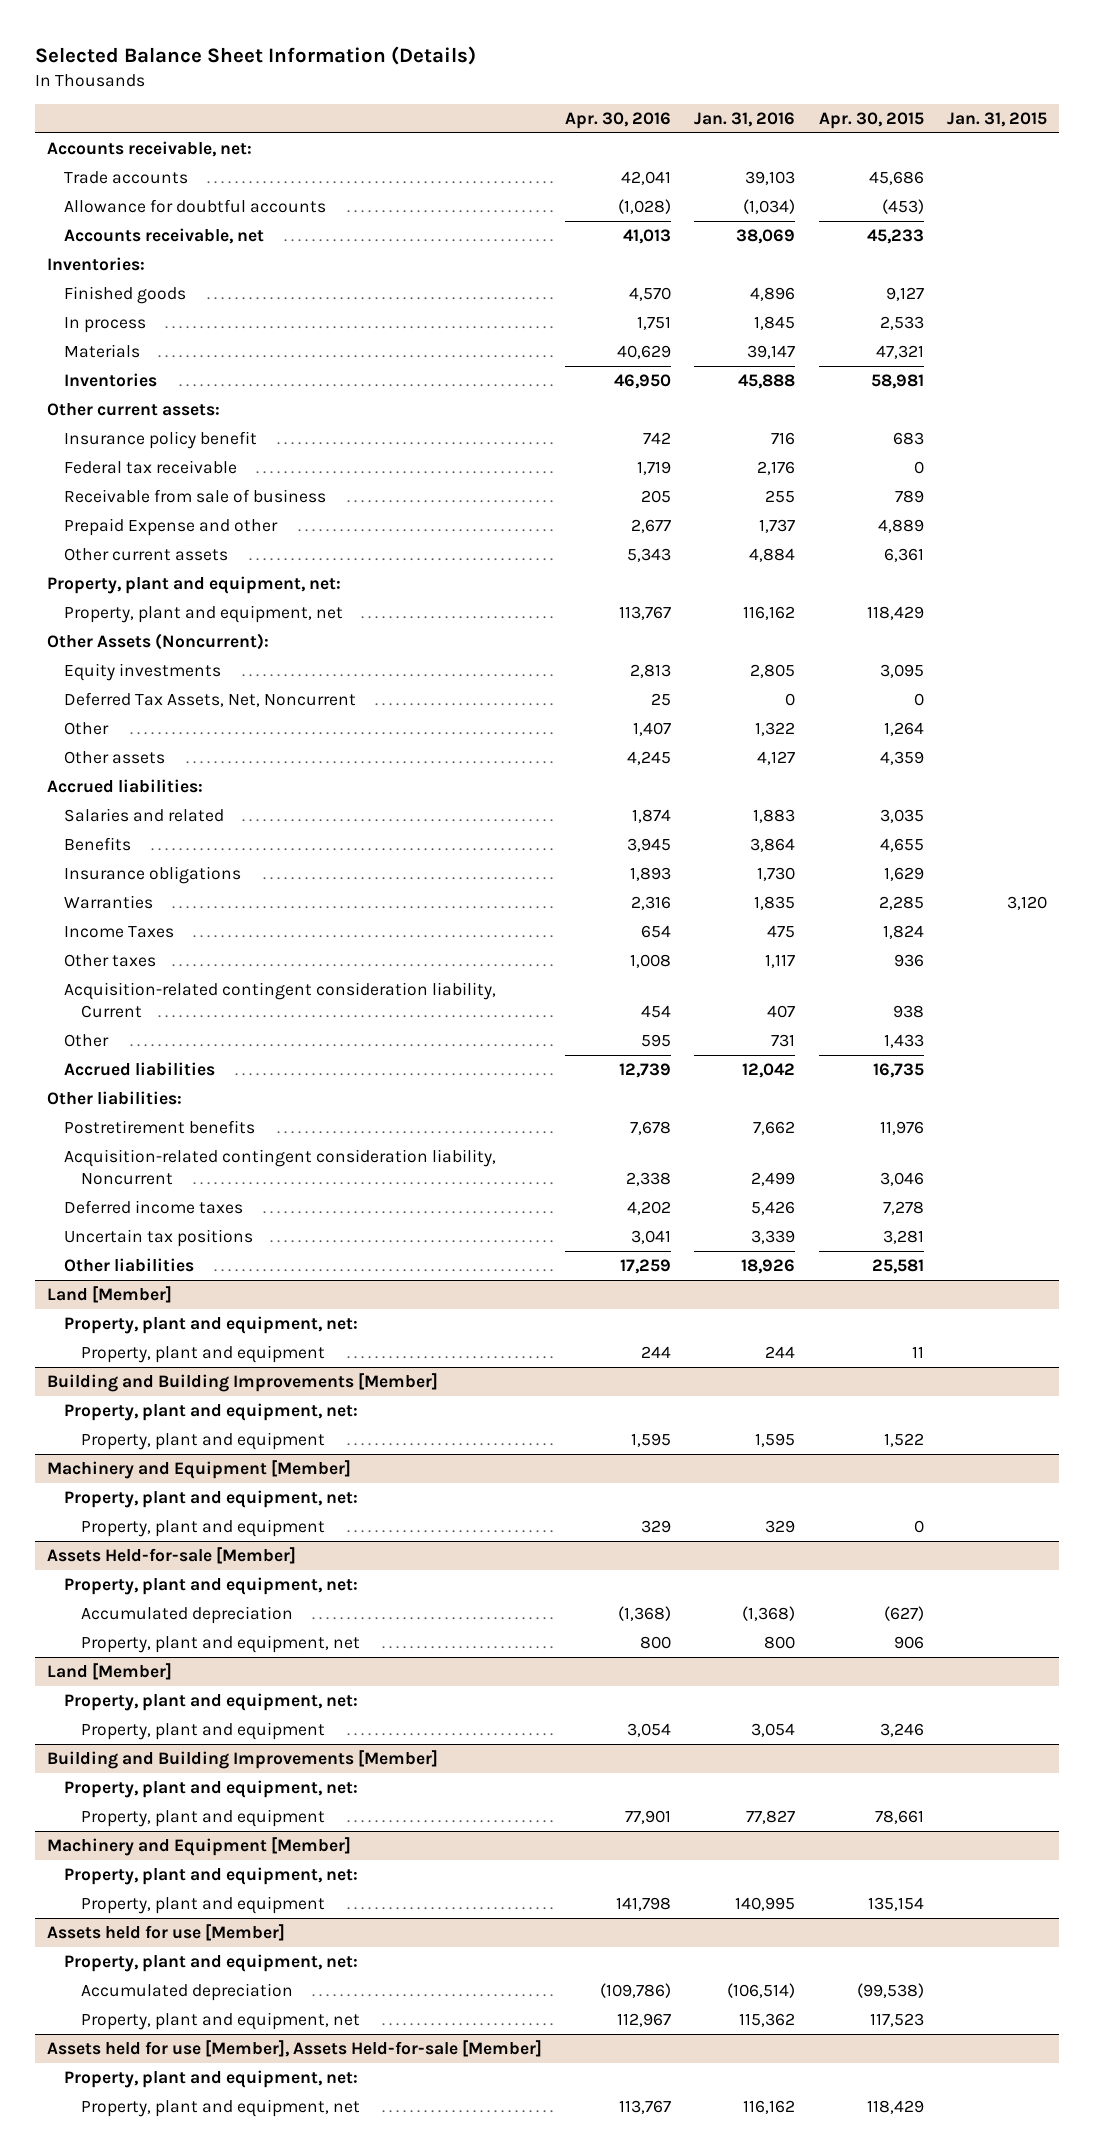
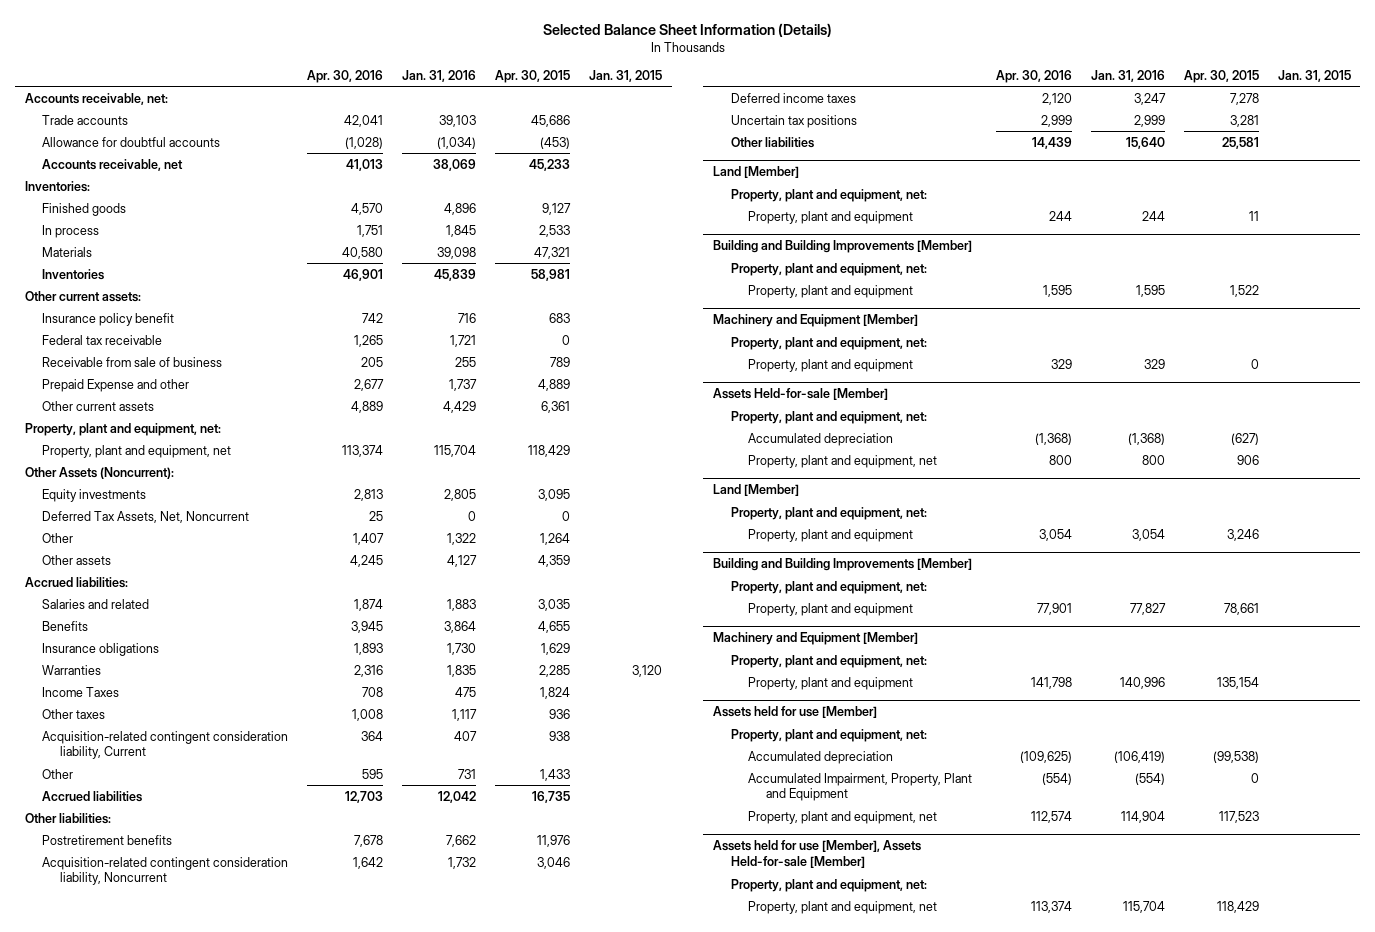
[616,345,671,360] 40,629 -> [342,246,384,259] 40,580
[747,345,796,360] 39,147 -> [437,246,477,259] 39,098
[613,374,671,390] 46,950 -> [343,268,384,281] 46,901
[738,374,796,390] 45,888 -> [434,268,477,281] 45,839
[636,461,671,476] 1,719 -> [354,334,384,347] 1,265
[757,461,796,476] 2,176 -> [450,334,477,347] 1,721
[626,548,671,563] 5,343 -> [351,400,384,413] 4,889
[749,548,796,563] 4,884 -> [443,400,477,413] 4,429
[618,606,671,621] 113,767 -> [342,444,384,457] 113,374
[743,606,796,621] 116,162 -> [434,444,477,457] 115,704
[640,925,671,939] 654 -> [362,686,384,697] 708
[640,1005,671,1019] 454 -> [361,730,384,741] 364
[618,1063,671,1079] 12,739 -> [345,790,384,803] 12,703
[625,1172,671,1187] 2,338 -> [353,856,384,869] 1,642
[751,1172,796,1187] 2,499 -> [448,856,477,869] 1,732
[626,1201,671,1216] 4,202 -> [1041,92,1072,105] 2,120
[751,1201,796,1216] 5,426 -> [1133,92,1166,105] 3,247
[630,1230,671,1245] 3,041 -> [1040,114,1072,127] 2,999
[751,1230,796,1245] 3,339 -> [1133,114,1165,127] 2,999
[619,1259,671,1275] 17,259 -> [1031,136,1072,149] 14,439
[741,1259,796,1275] 18,926 -> [1125,136,1165,149] 15,640
[735,1897,796,1912] 140,995 -> [1119,676,1165,689] 140,996
[599,1983,671,1999] (109,786) -> [1019,750,1072,763] (109,625)
[727,1983,796,1999] (106,514) -> [1113,750,1165,763] (106,419)
none -> [748,772,973,802] Accumulated Impairment, Property, Plant and Equipment
[616,2013,671,2028] 112,967 -> [1030,810,1072,823] 112,574
[739,2013,796,2028] 115,362 -> [1120,810,1165,823] 114,904
[618,2100,671,2115] 113,767 -> [1030,900,1072,913] 113,374
[743,2100,796,2115] 116,162 -> [1122,900,1165,913] 115,704

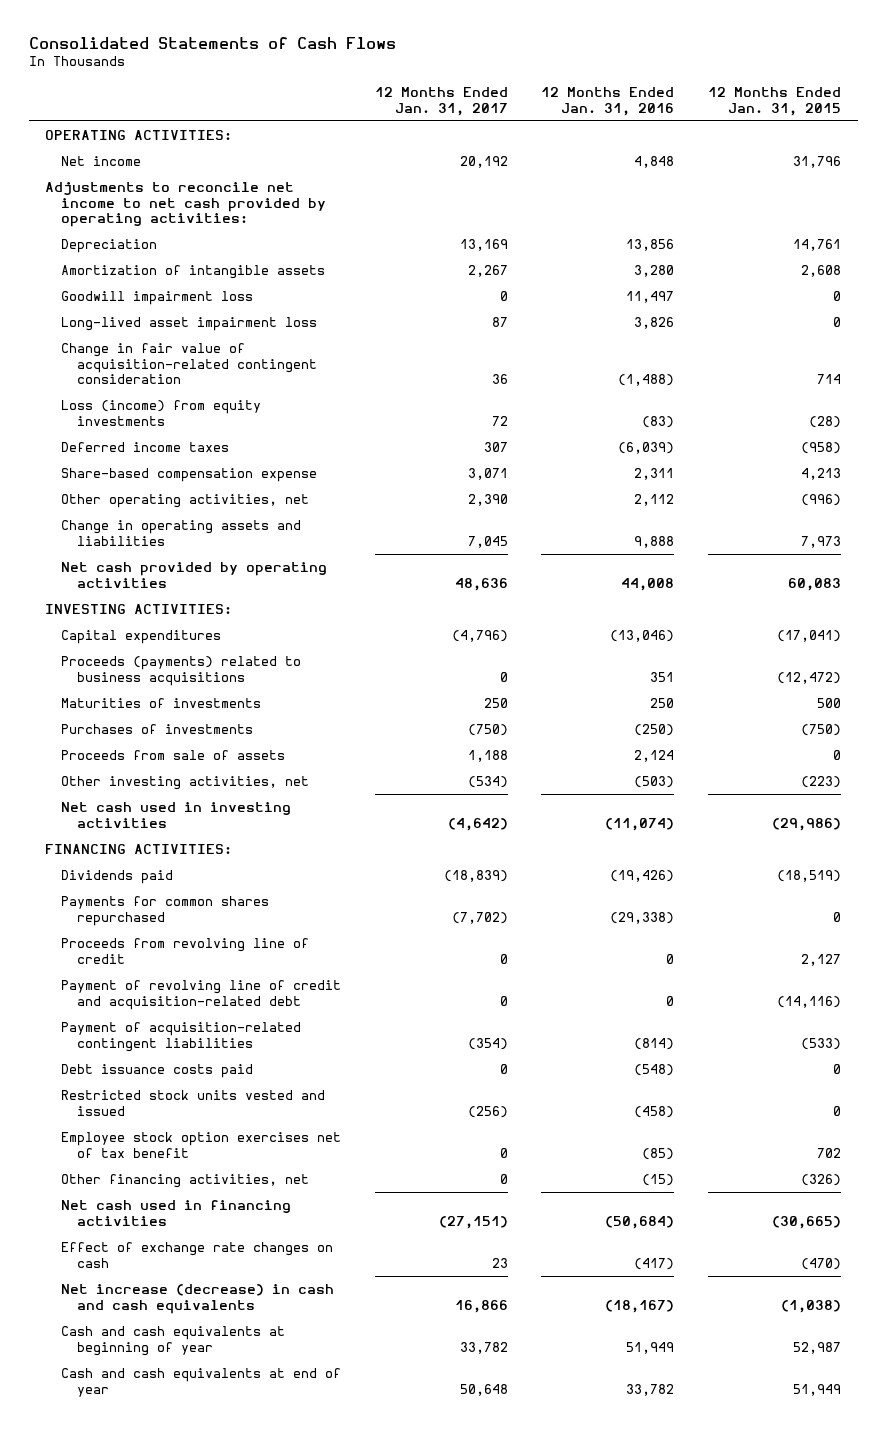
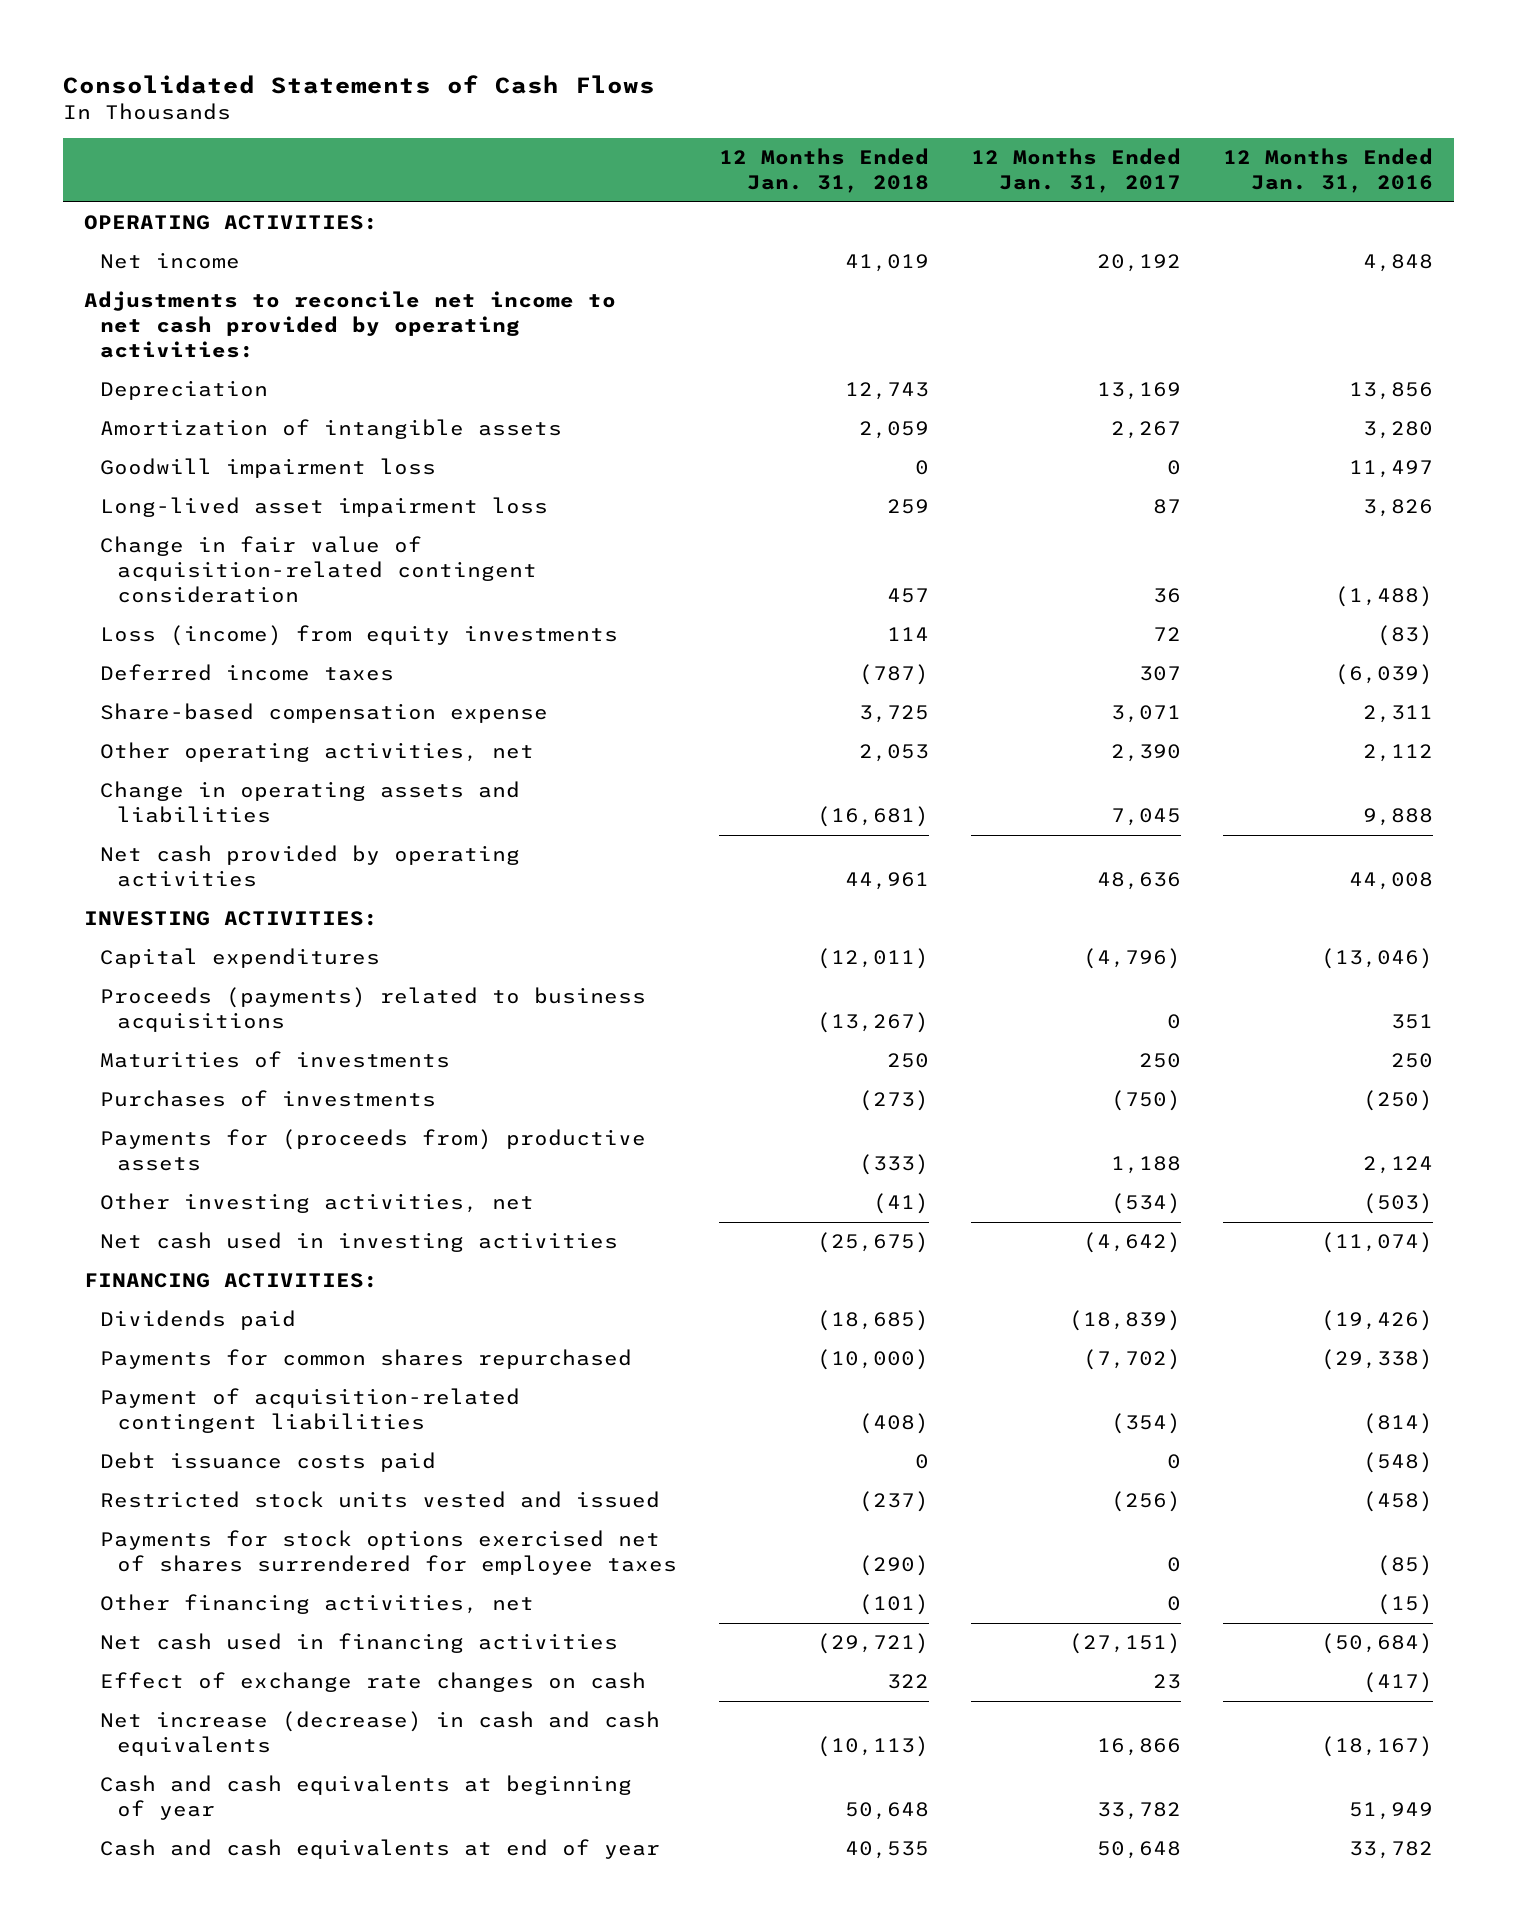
[708,86,842,116] 12 Months Ended Jan. 31, 2015 -> none
none -> [719,148,930,194] 12 Months Ended Jan. 31, 2018
[61,749,286,760] Proceeds from sale of assets -> [100,1129,647,1172] Payments for (proceeds from) productive assets
[61,937,310,964] Proceeds from revolving line of credit -> none
[61,979,342,1010] Payment of revolving line of credit and acquisition-related debt -> none
[61,1131,342,1158] Employee stock option exercises net of tax benefit -> none
none -> [100,1530,678,1576] Payments for stock options exercised net of shares surrendered for employee taxes

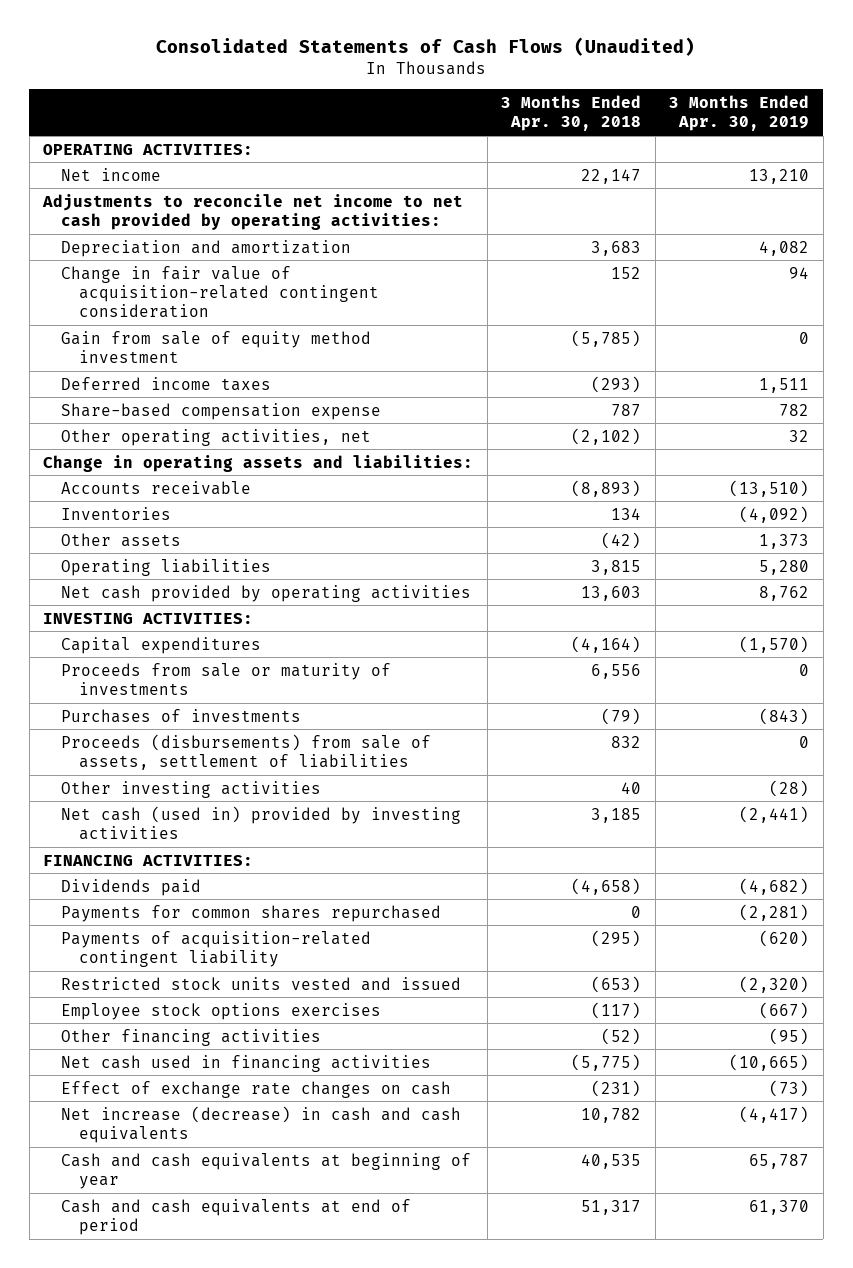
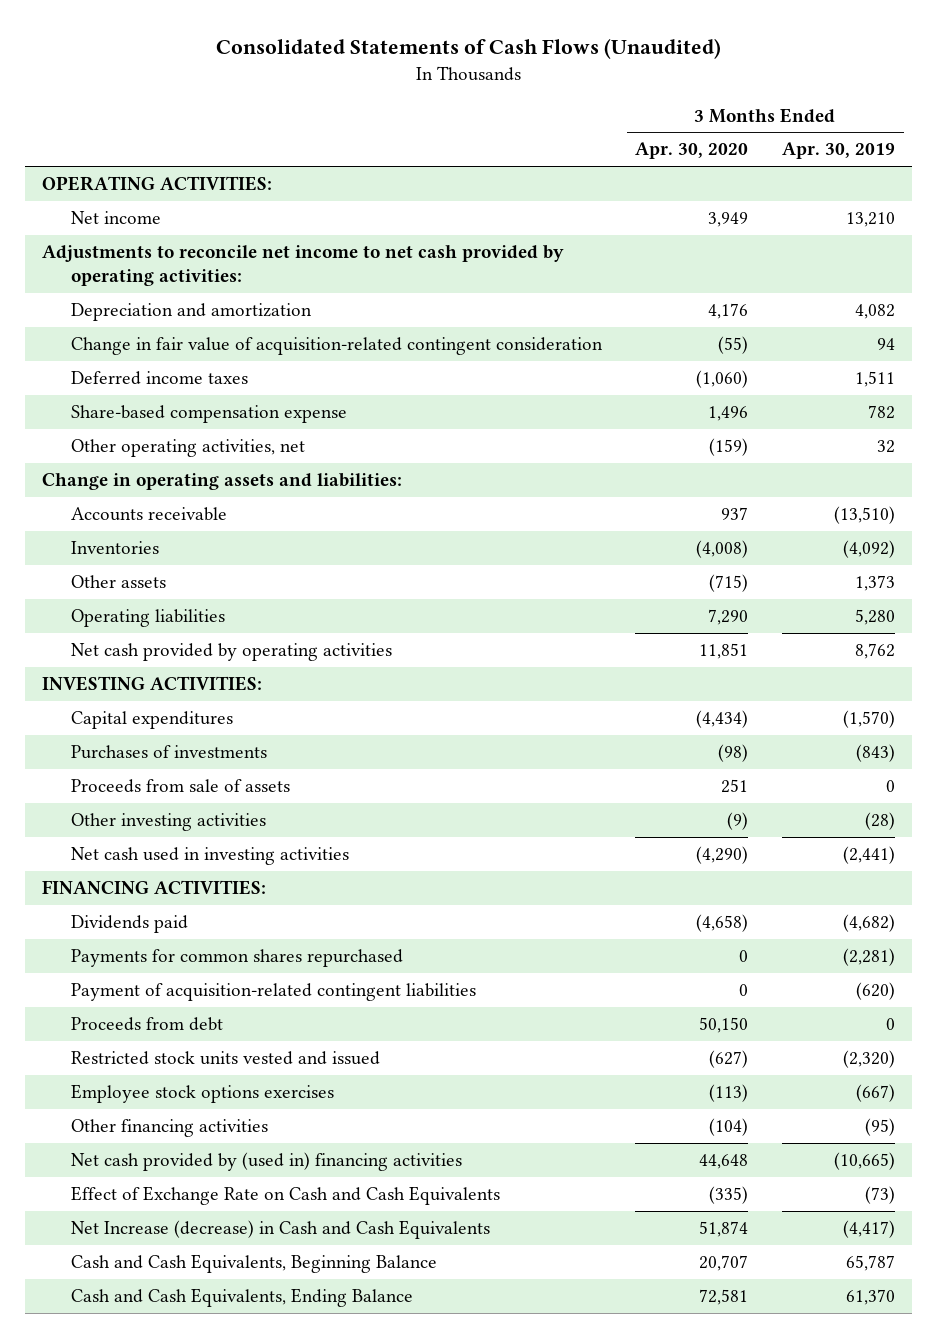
[501,94,642,132] 3 Months Ended Apr. 30, 2018 -> none
none -> [635,142,749,160] Apr. 30, 2020
[61,330,372,363] Gain from sale of equity method investment -> none
[61,662,392,695] Proceeds from sale or maturity of investments -> none
[61,733,432,770] Proceeds (disbursements) from sale of assets, settlement of liabilities -> [70,778,290,793] Proceeds from sale of assets
[61,805,462,840] Net cash (used in) provided by investing activities -> [70,846,349,865] Net cash used in investing activities
[61,930,372,967] Payments of acquisition-related contingent liability -> [70,982,476,1001] Payment of acquisition-related contingent liabilities
none -> [70,1016,223,1031] Proceeds from debt
[61,1054,432,1072] Net cash used in financing activities -> [70,1151,462,1171] Net cash provided by (used in) financing activities
[61,1080,452,1098] Effect of exchange rate changes on cash -> [70,1185,500,1205] Effect of Exchange Rate on Cash and Cash Equivalents
[61,1105,462,1143] Net increase (decrease) in cash and cash equivalents -> [70,1219,490,1239] Net Increase (decrease) in Cash and Cash Equivalents
[61,1152,472,1189] Cash and cash equivalents at beginning of year -> [70,1253,437,1273] Cash and Cash Equivalents, Beginning Balance
[61,1198,412,1235] Cash and cash equivalents at end of period -> [70,1287,413,1307] Cash and Cash Equivalents, Ending Balance

